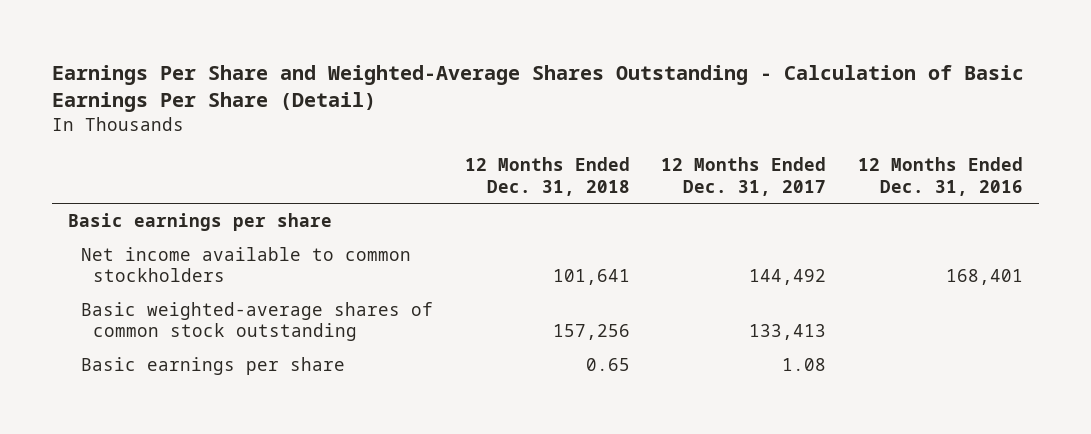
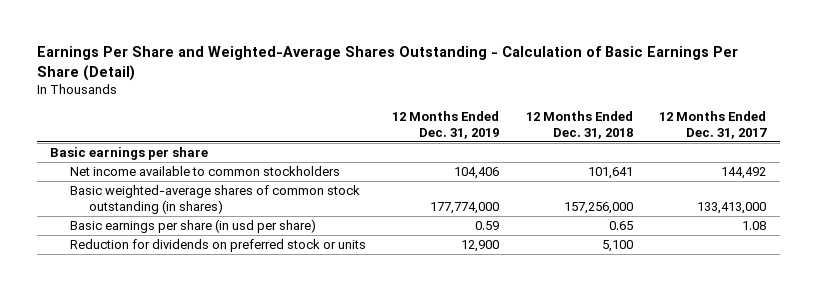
[858,157,1024,196] 12 Months Ended Dec. 31, 2016 -> none
none -> [392,111,500,139] 12 Months Ended Dec. 31, 2019
[80,302,433,342] Basic weighted-average shares of common stock outstanding -> [69,185,360,214] Basic weighted-average shares of common stock outstanding (in shares)
[552,324,630,341] 157,256 -> [563,201,633,214] 157,256,000
[749,324,827,341] 133,413 -> [697,201,767,214] 133,413,000
[80,357,345,376] Basic earnings per share -> [69,219,316,234] Basic earnings per share (in usd per share)
none -> [69,239,366,253] Reduction for dividends on preferred stock or units

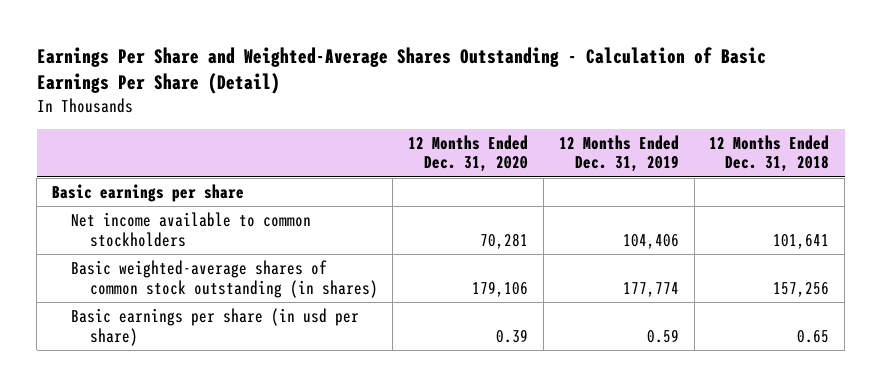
[659,111,768,139] 12 Months Ended Dec. 31, 2017 -> none
none -> [408,134,529,173] 12 Months Ended Dec. 31, 2020
[430,201,500,214] 177,774,000 -> [622,281,679,297] 177,774
[563,201,633,214] 157,256,000 -> [773,281,830,297] 157,256
[69,239,366,253] Reduction for dividends on preferred stock or units -> none

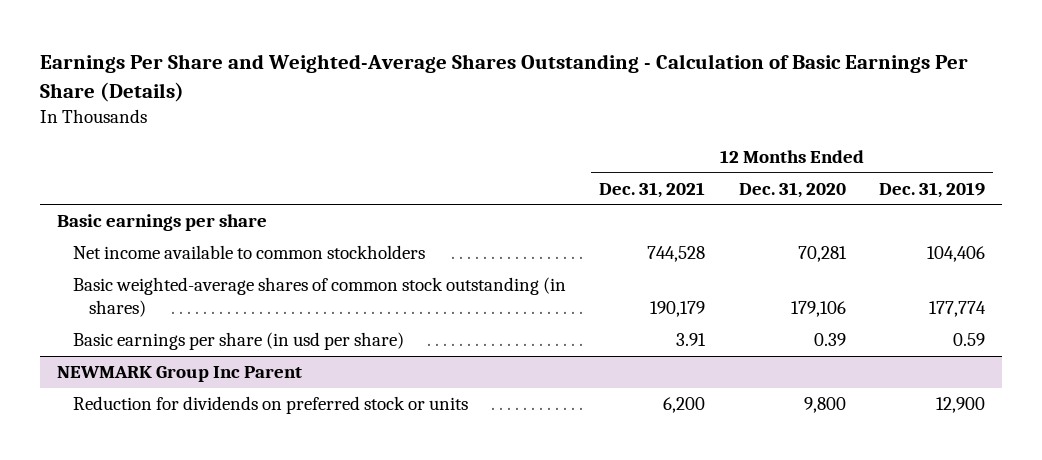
[36,46,766,95] Earnings Per Share and Weighted-Average Shares Outstanding - Calculation of Basic Earnings Per Share (Detail) -> [40,54,969,102] Earnings Per Share and Weighted-Average Shares Outstanding - Calculation of Basic Earnings Per Share (Details)
[709,134,830,173] 12 Months Ended Dec. 31, 2018 -> none
none -> [599,181,706,198] Dec. 31, 2021
none -> [57,366,303,383] NEWMARK Group Inc Parent
none -> [73,396,469,415] Reduction for dividends on preferred stock or units

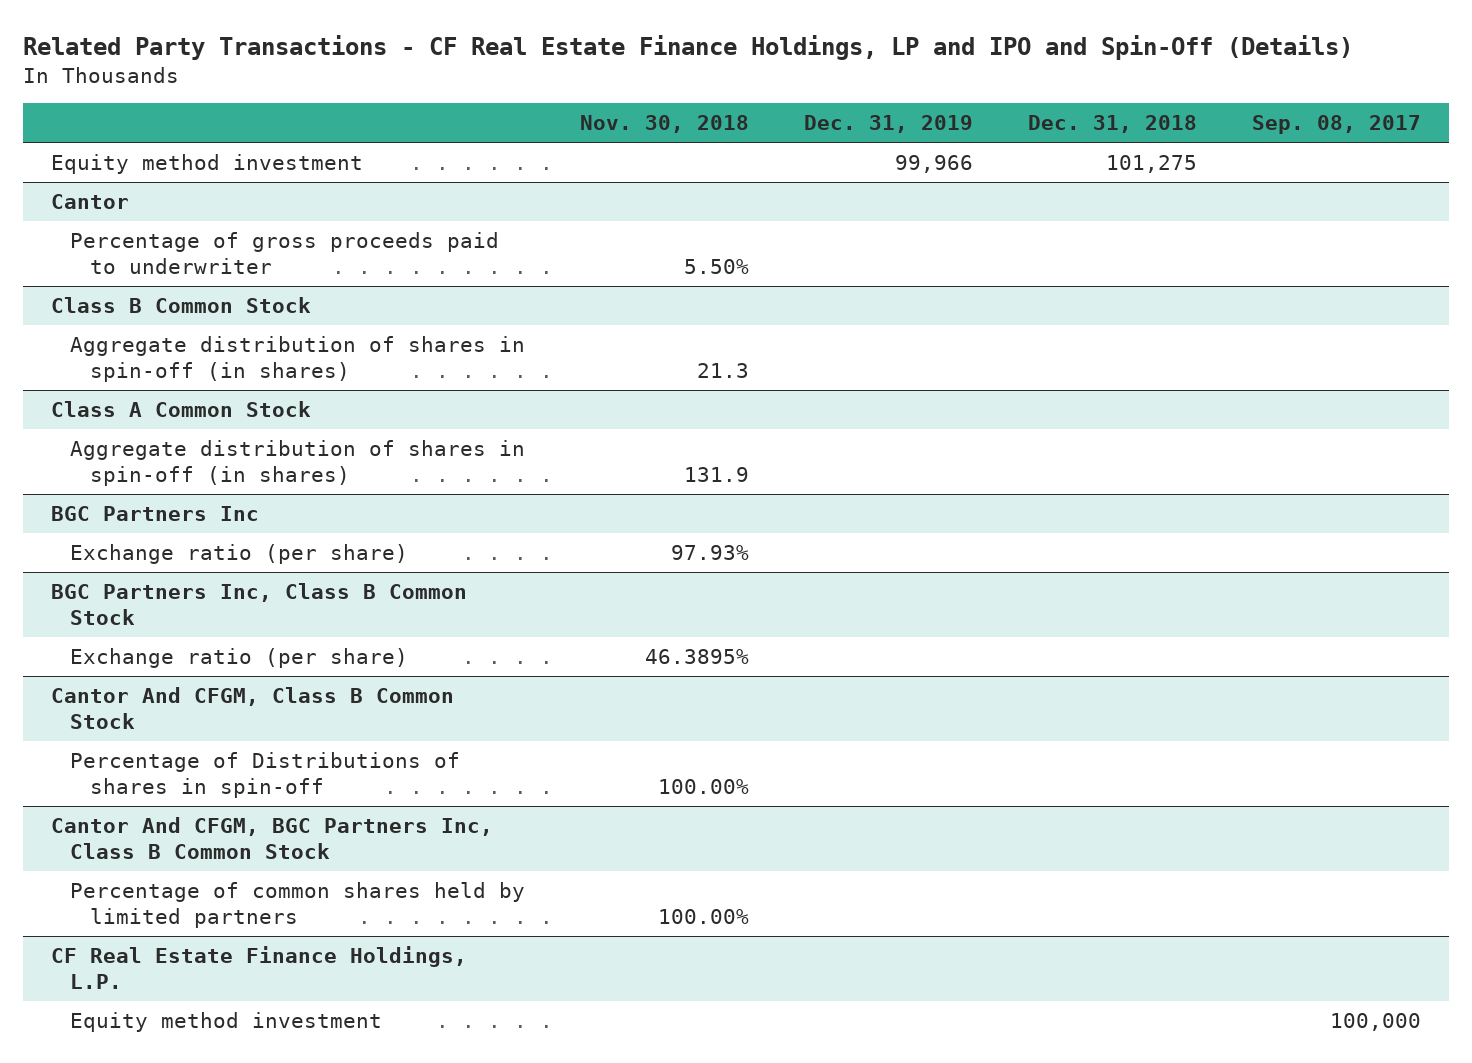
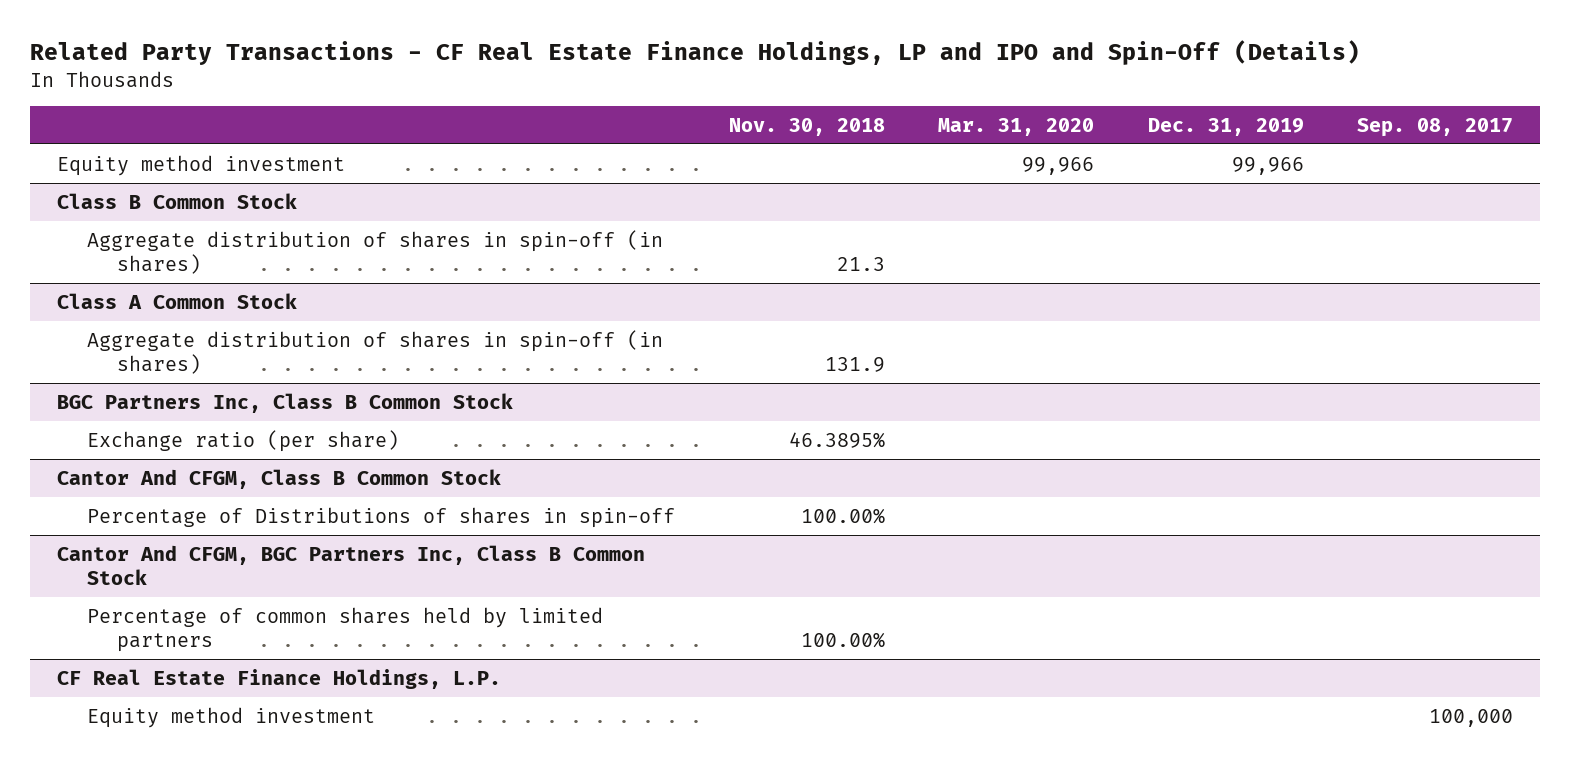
[1028,115,1198,134] Dec. 31, 2018 -> none
none -> [938,118,1095,137] Mar. 31, 2020
[50,194,129,210] Cantor -> none
[70,232,500,274] Percentage of gross proceeds paid to underwriter -> none
[50,506,259,522] BGC Partners Inc -> none
[70,544,409,565] Exchange ratio (per share) -> none

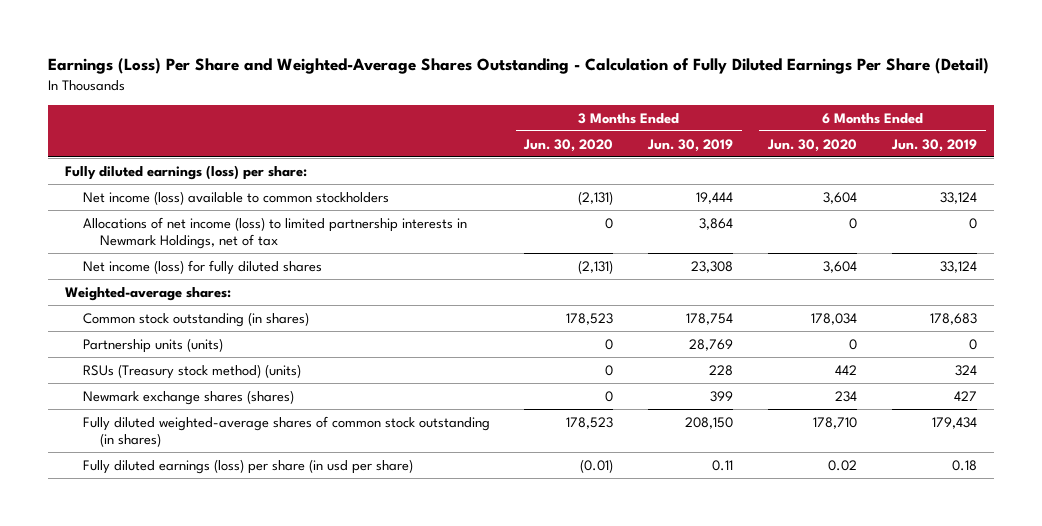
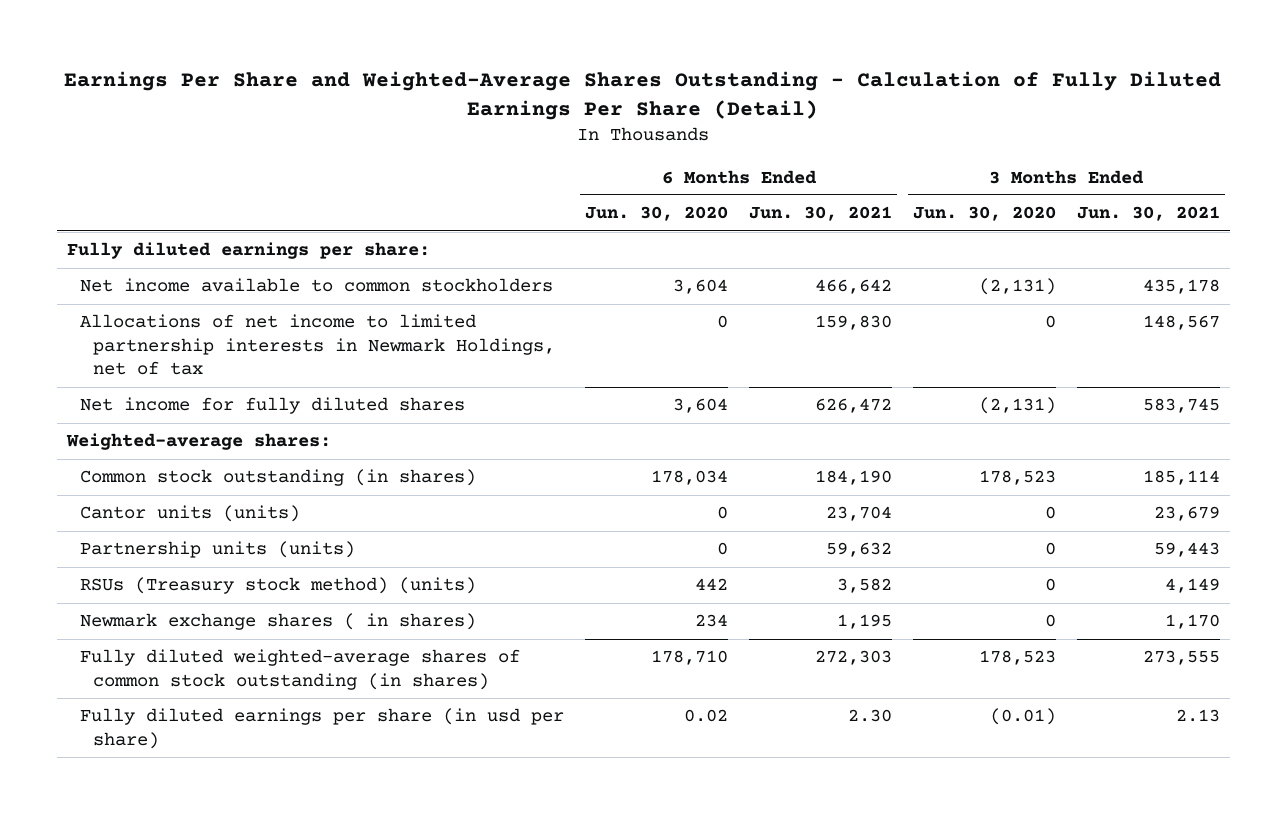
[47,58,989,75] Earnings (Loss) Per Share and Weighted-Average Shares Outstanding - Calculation of Fully Diluted Earnings Per Share (Detail) -> [64,70,1222,121] Earnings Per Share and Weighted-Average Shares Outstanding - Calculation of Fully Diluted Earnings Per Share (Detail)
[647,138,734,152] Jun. 30, 2019 -> none
[890,138,977,152] Jun. 30, 2019 -> none
none -> [748,206,892,222] Jun. 30, 2021
none -> [1076,206,1220,222] Jun. 30, 2021
[65,164,308,180] Fully diluted earnings (loss) per share: -> [67,242,431,260] Fully diluted earnings per share:
[82,190,389,205] Net income (loss) available to common stockholders -> [80,278,554,293] Net income available to common stockholders
[82,216,467,250] Allocations of net income (loss) to limited partnership interests in Newmark Holdings, net of tax -> [80,314,556,376] Allocations of net income to limited partnership interests in Newmark Holdings, net of tax
[82,259,322,275] Net income (loss) for fully diluted shares -> [80,397,466,415] Net income for fully diluted shares
none -> [80,505,301,523] Cantor units (units)
[82,389,294,405] Newmark exchange shares (shares) -> [80,613,477,631] Newmark exchange shares ( in shares)
[82,458,413,474] Fully diluted earnings (loss) per share (in usd per share) -> [80,708,565,749] Fully diluted earnings per share (in usd per share)

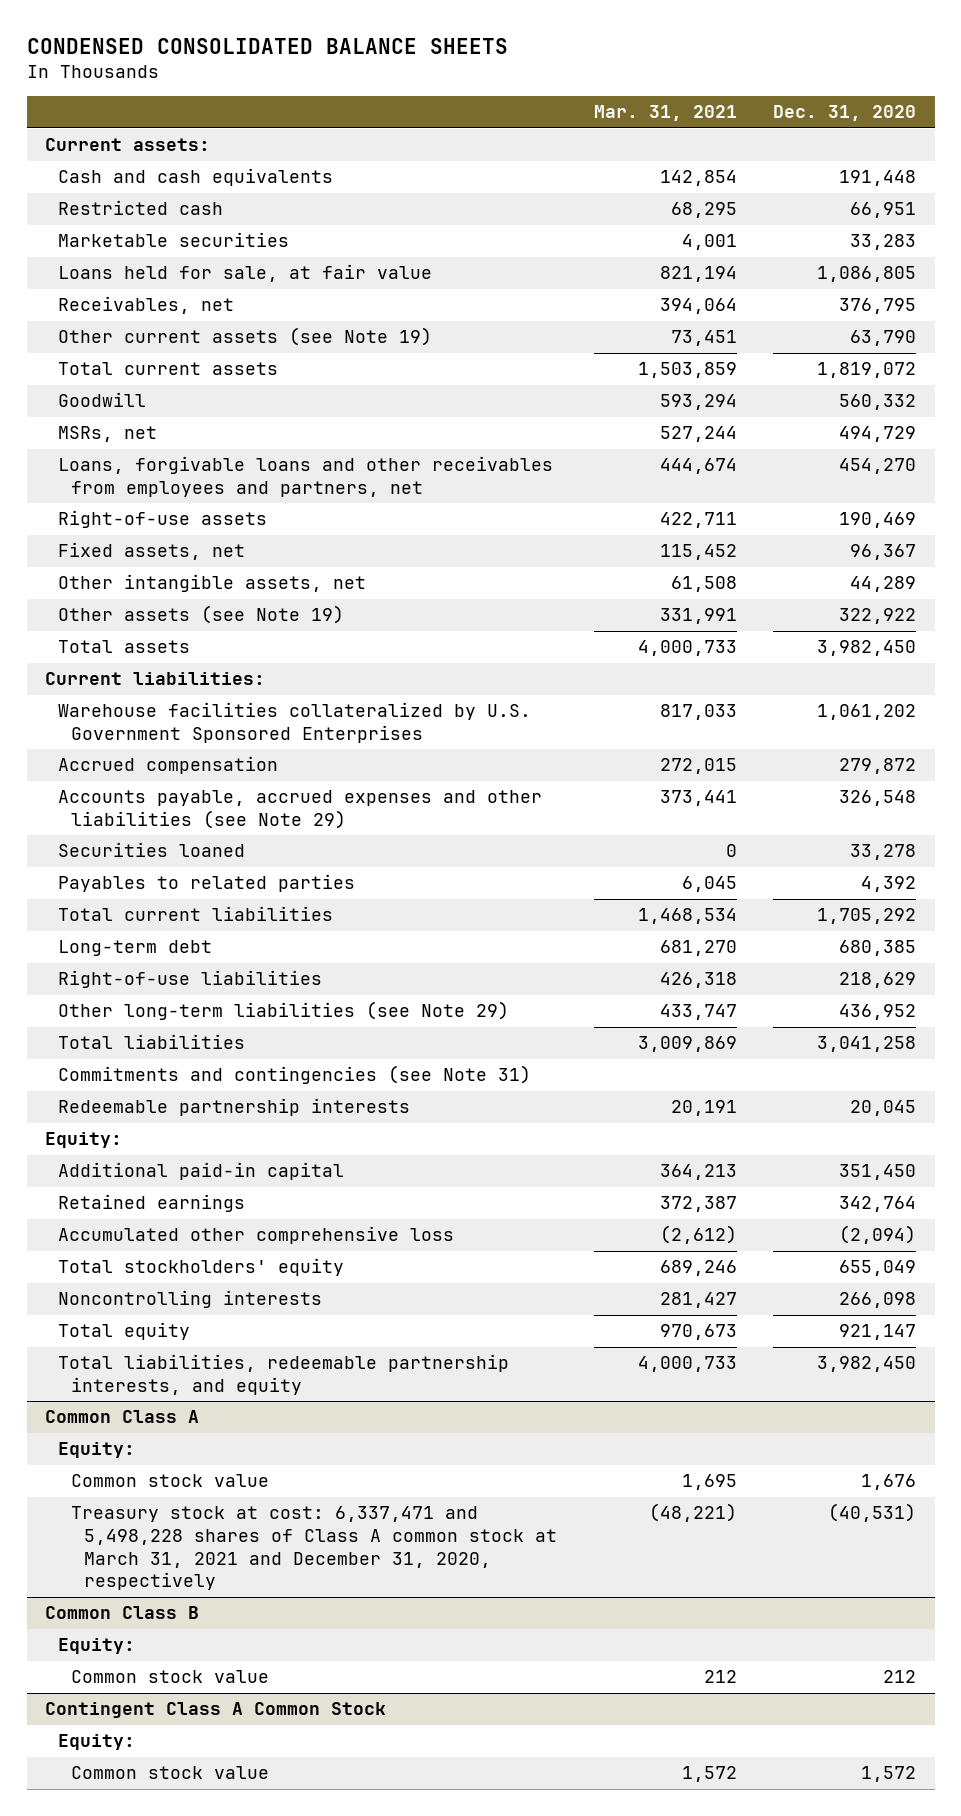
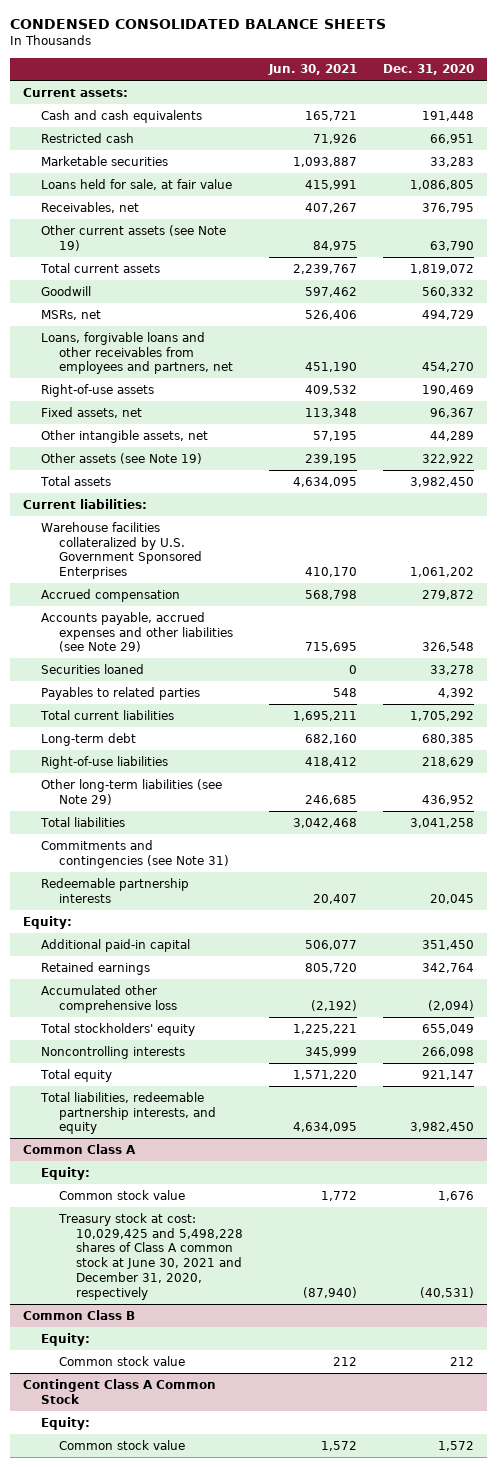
[593,105,737,122] Mar. 31, 2021 -> none
none -> [268,64,358,76] Jun. 30, 2021
[70,1506,557,1591] Treasury stock at cost: 6,337,471 and 5,498,228 shares of Class A common stock at March 31, 2021 and December 31, 2020, respectively -> [57,1212,244,1300] Treasury stock at cost: 10,029,425 and 5,498,228 shares of Class A common stock at June 30, 2021 and December 31, 2020, respectively

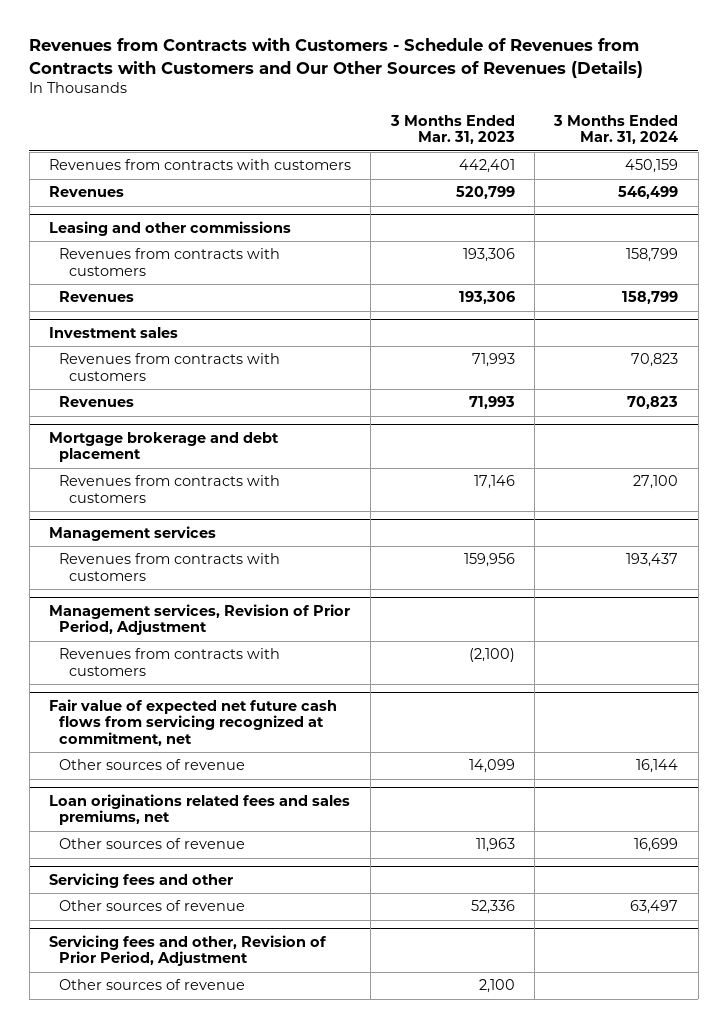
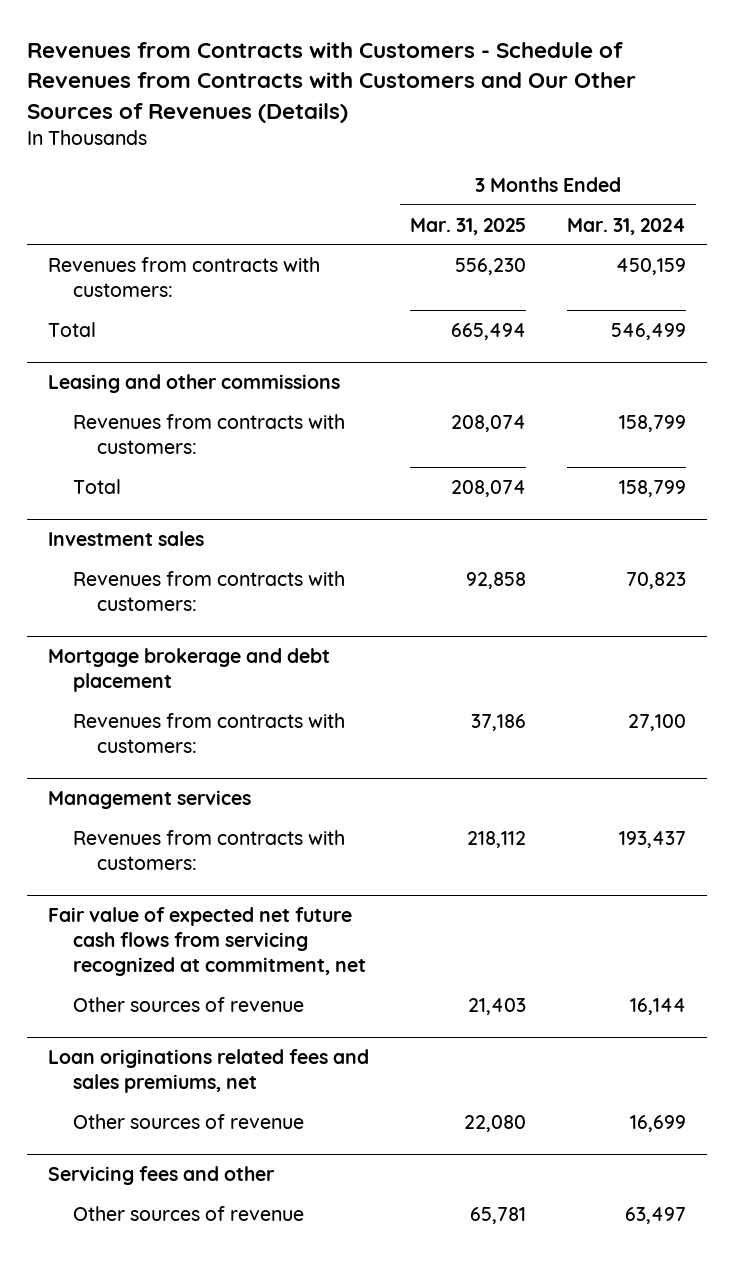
[389,114,515,145] 3 Months Ended Mar. 31, 2023 -> none
none -> [409,217,526,235] Mar. 31, 2025
[48,159,351,171] Revenues from contracts with customers -> [47,256,320,297] Revenues from contracts with customers:
[48,186,124,198] Revenues -> [47,321,96,337] Total
[59,248,281,277] Revenues from contracts with customers -> [72,413,345,454] Revenues from contracts with customers:
[59,291,135,303] Revenues -> [72,478,121,494] Total
[59,396,135,408] Revenues -> none
[59,353,281,382] Revenues from contracts with customers -> [72,570,345,611] Revenues from contracts with customers:
[59,475,281,504] Revenues from contracts with customers -> [72,712,345,753] Revenues from contracts with customers:
[48,603,350,636] Management services, Revision of Prior Period, Adjustment -> none
[59,648,281,677] Revenues from contracts with customers -> none
[59,553,281,582] Revenues from contracts with customers -> [72,829,345,870] Revenues from contracts with customers:
[48,934,327,967] Servicing fees and other, Revision of Prior Period, Adjustment -> none
[59,979,246,991] Other sources of revenue -> none

